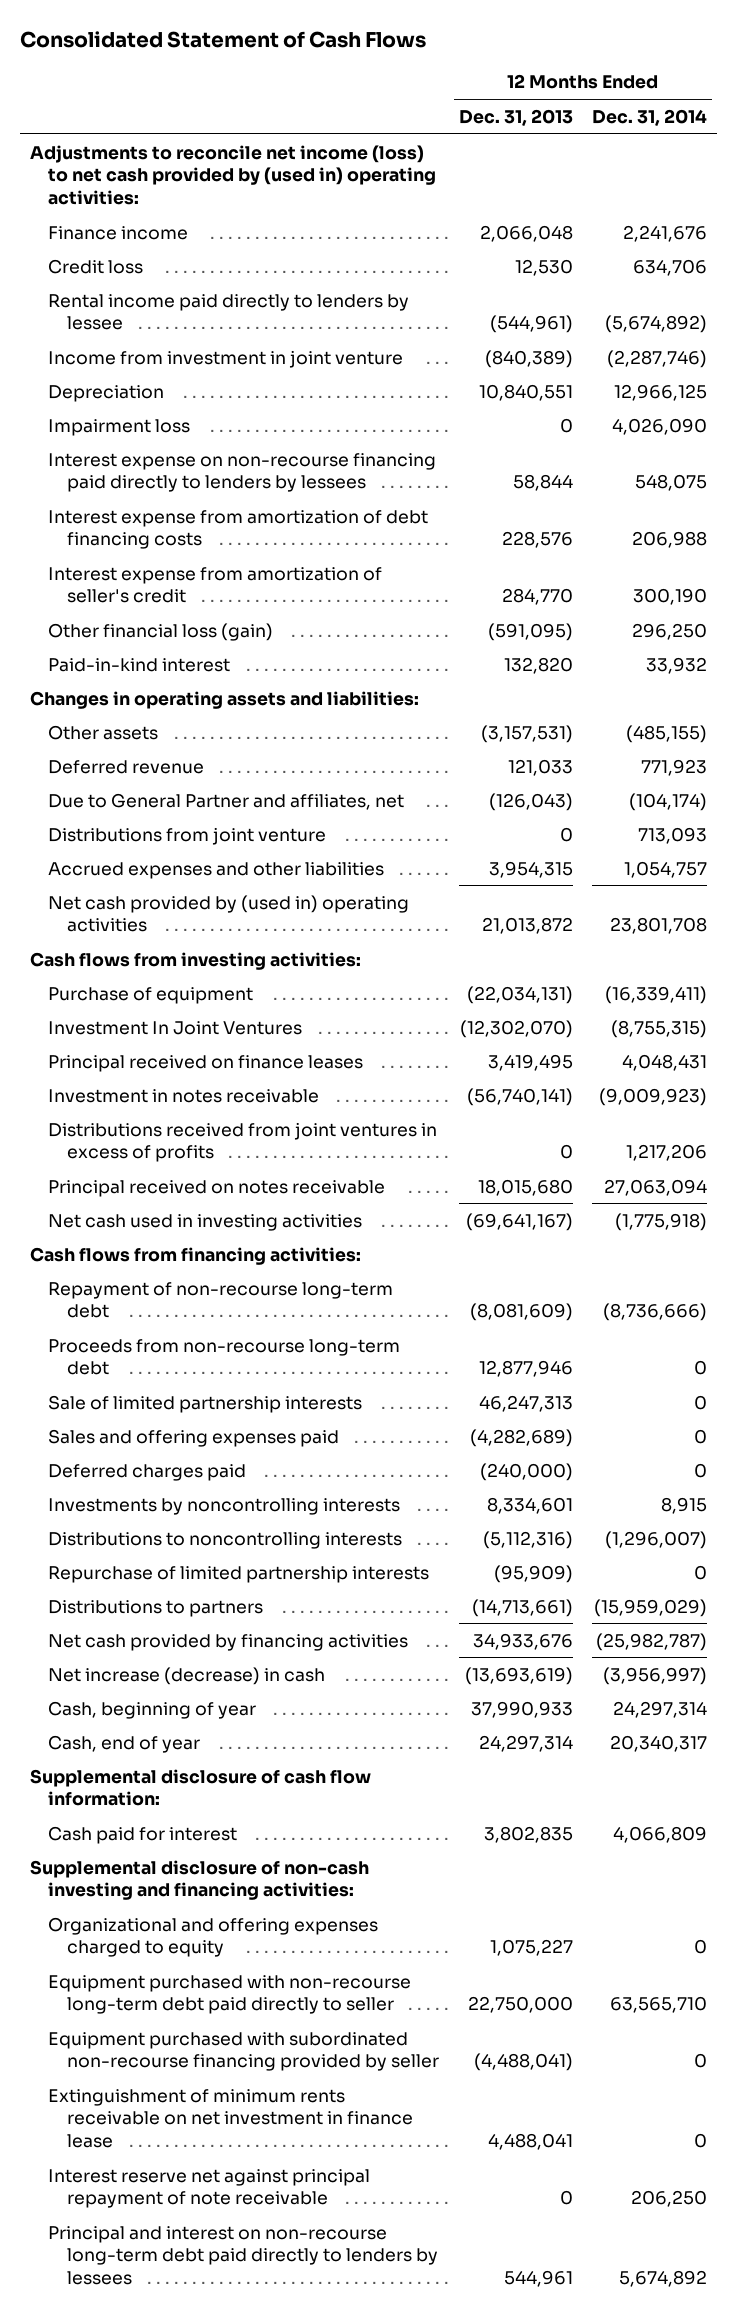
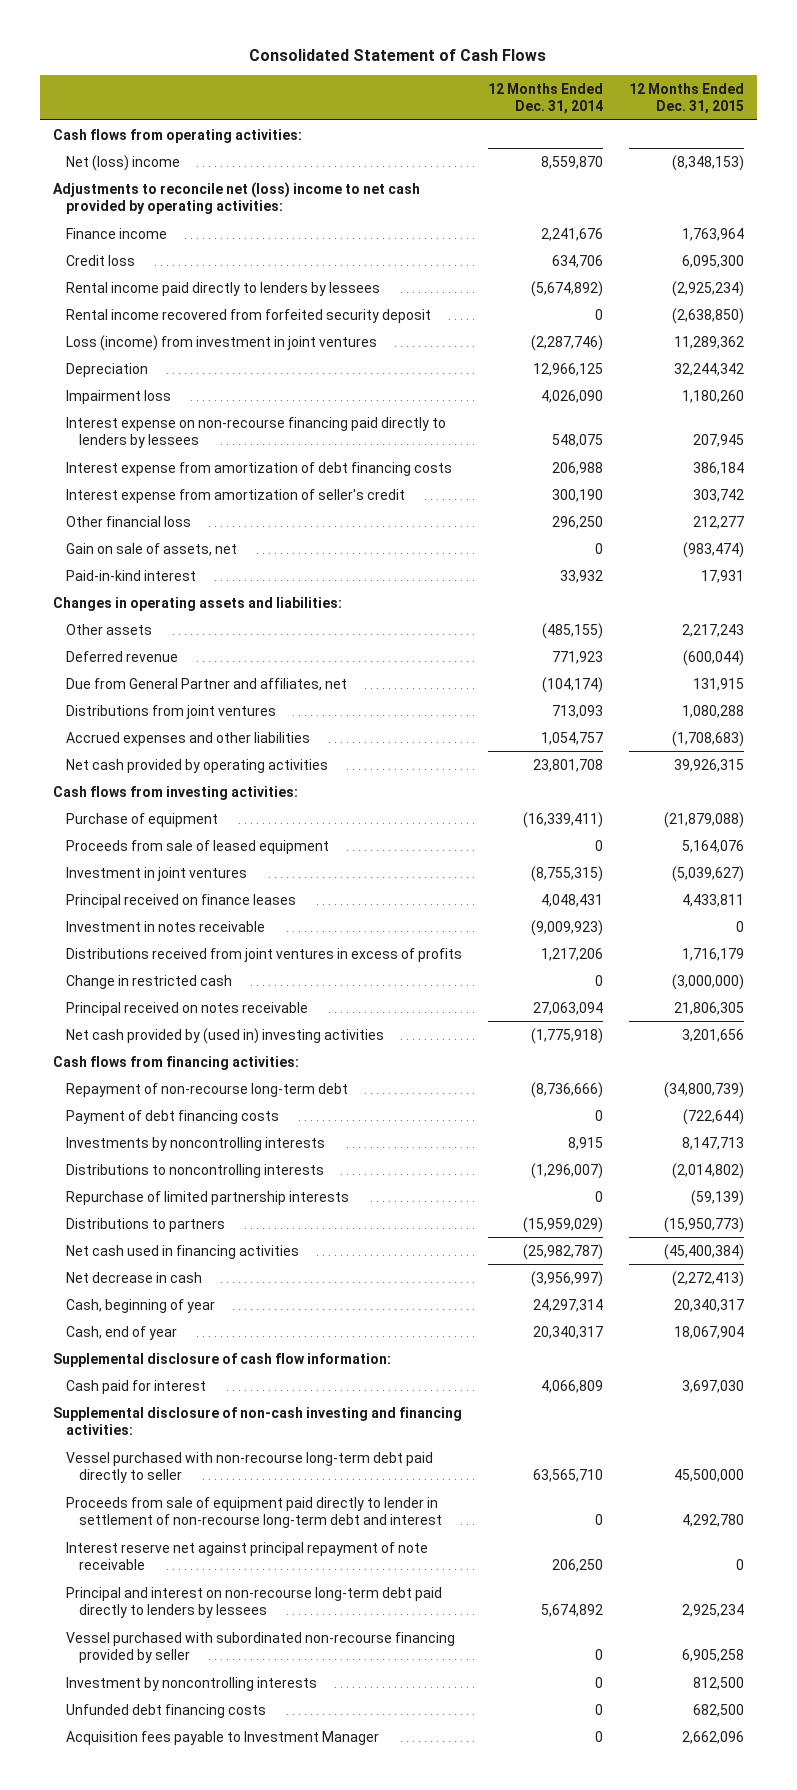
[458,108,573,126] Dec. 31, 2013 -> none
none -> [628,82,744,114] 12 Months Ended Dec. 31, 2015
none -> [52,128,302,143] Cash flows from operating activities:
none -> [65,154,180,171] Net (loss) income
[29,144,437,205] Adjustments to reconcile net income (loss) to net cash provided by (used in) operating activities: -> [52,181,420,214] Adjustments to reconcile net (loss) income to net cash provided by operating activities:
[48,293,410,331] Rental income paid directly to lenders by lessee -> [65,281,380,296] Rental income paid directly to lenders by lessees
none -> [65,308,431,323] Rental income recovered from forfeited security deposit
[48,349,404,368] Income from investment in joint venture -> [65,334,377,351] Loss (income) from investment in joint ventures
[48,622,274,641] Other financial loss (gain) -> [65,515,191,527] Other financial loss
none -> [65,542,237,556] Gain on sale of assets, net
[48,792,405,810] Due to General Partner and affiliates, net -> [65,677,347,691] Due from General Partner and affiliates, net
[48,826,327,845] Distributions from joint venture -> [65,704,276,719] Distributions from joint ventures
[48,894,410,933] Net cash provided by (used in) operating activities -> [65,758,328,773] Net cash provided by operating activities
none -> [65,839,329,854] Proceeds from sale of leased equipment
[48,1020,303,1035] Investment In Joint Ventures -> [65,866,247,881] Investment in joint ventures
none -> [65,974,232,989] Change in restricted cash
[48,1213,363,1231] Net cash used in investing activities -> [65,1027,384,1044] Net cash provided by (used in) investing activities
[48,1338,401,1376] Proceeds from non-recourse long-term debt -> none
[48,1394,363,1413] Sale of limited partnership interests -> none
[48,1428,340,1447] Sales and offering expenses paid -> none
[48,1463,247,1481] Deferred charges paid -> none
none -> [65,1109,279,1124] Payment of debt financing costs
[48,1633,409,1651] Net cash provided by financing activities -> [65,1244,299,1259] Net cash used in financing activities
[48,1666,326,1685] Net increase (decrease) in cash -> [65,1271,202,1283] Net decrease in cash
[48,1916,379,1958] Organizational and offering expenses charged to equity -> none
[48,2031,440,2072] Equipment purchased with subordinated non-recourse financing provided by seller -> none
[48,2088,414,2148] Extinguishment of minimum rents receivable on net investment in finance lease -> none
[48,1974,412,2015] Equipment purchased with non-recourse long-term debt paid directly to seller -> [65,1451,433,1483] Vessel purchased with non-recourse long-term debt paid directly to seller
none -> [65,1496,442,1528] Proceeds from sale of equipment paid directly to lender in settlement of non-recourse long-term debt and interest
none -> [65,1631,455,1663] Vessel purchased with subordinated non-recourse financing provided by seller
none -> [65,1676,317,1691] Investment by noncontrolling interests
none -> [65,1703,266,1718] Unfunded debt financing costs
none -> [65,1730,379,1745] Acquisition fees payable to Investment Manager

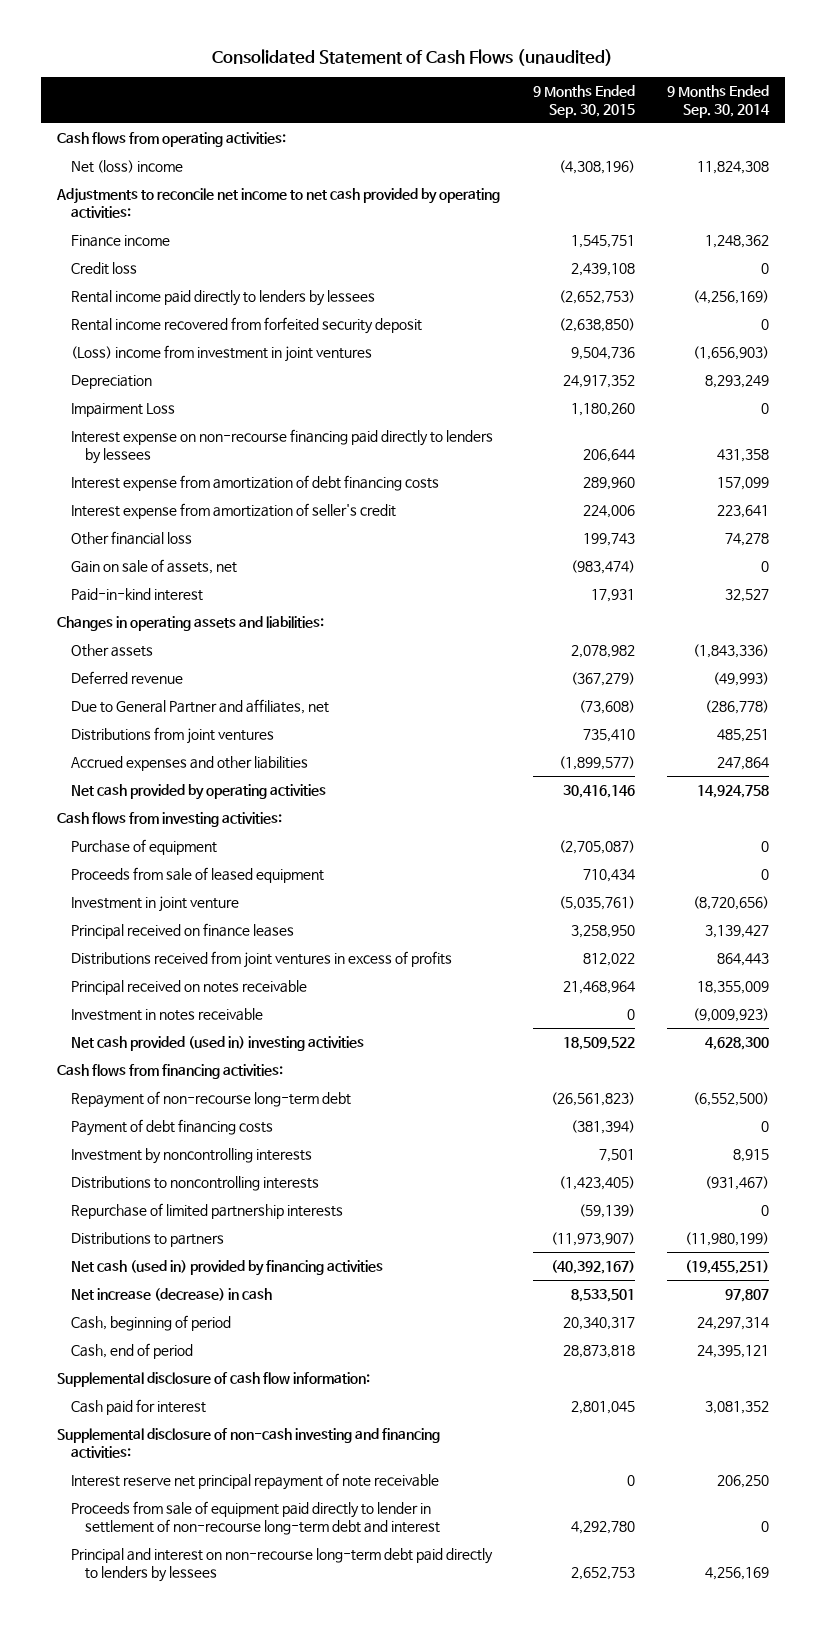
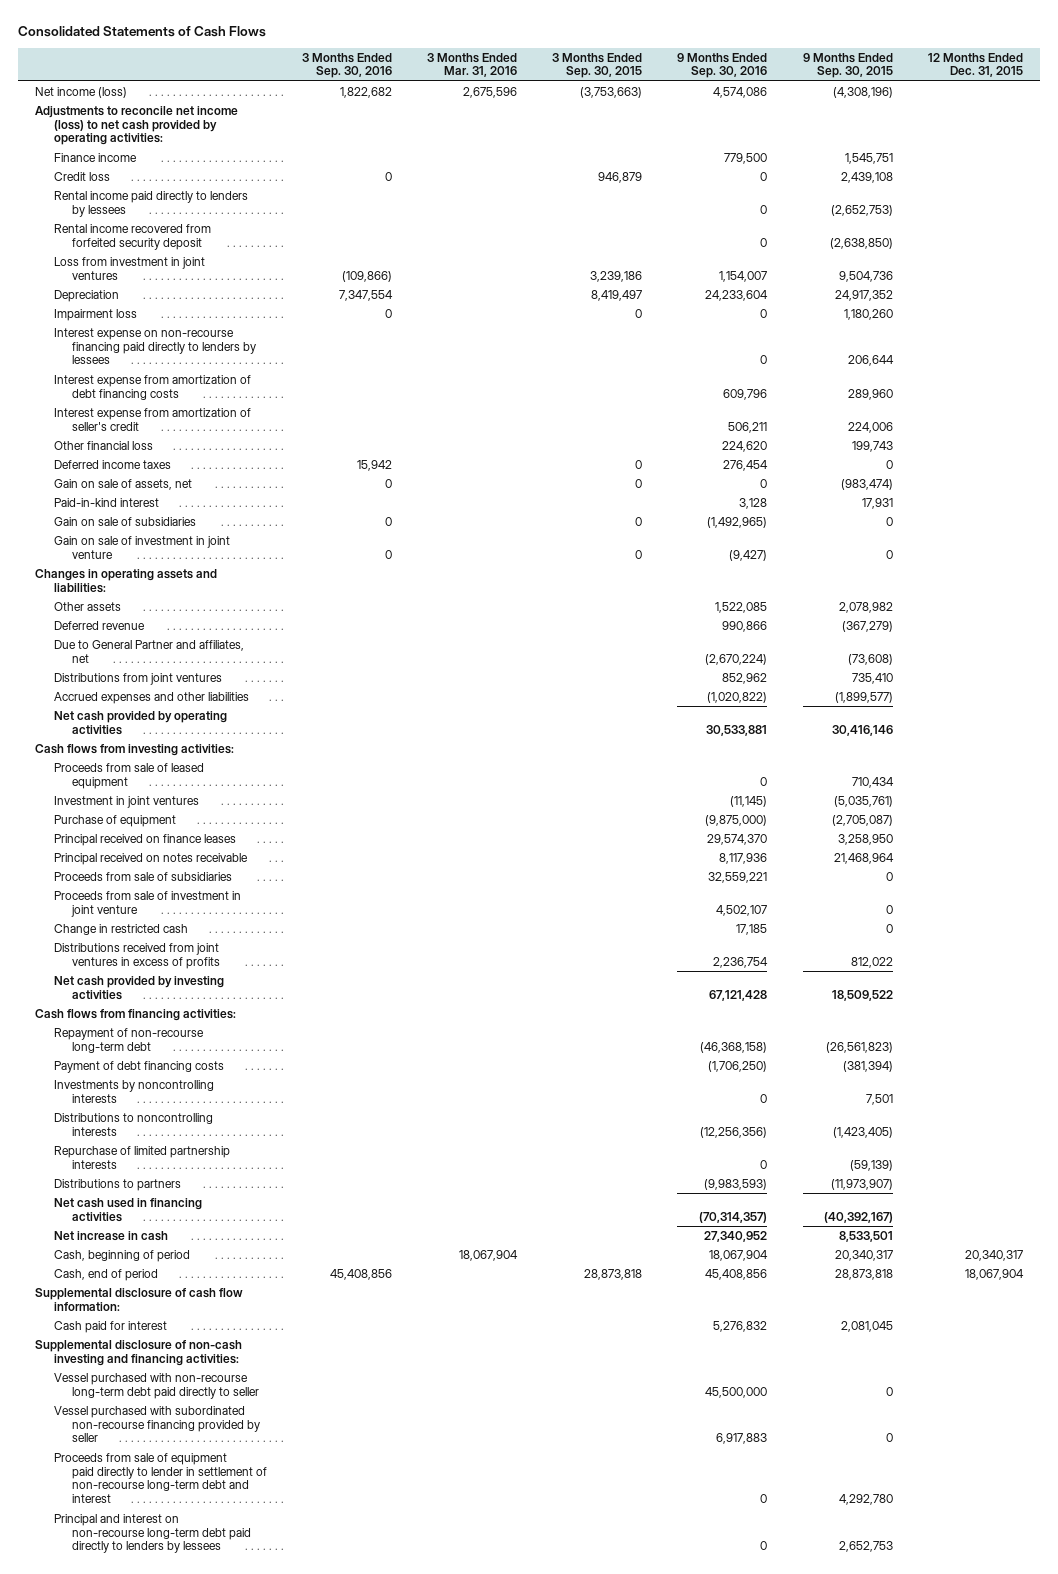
[212,49,614,67] Consolidated Statement of Cash Flows (unaudited) -> [17,25,266,37] Consolidated Statements of Cash Flows
[667,85,771,119] 9 Months Ended Sep. 30, 2014 -> none
none -> [301,52,392,79] 3 Months Ended Sep. 30, 2016
none -> [427,52,518,78] 3 Months Ended Mar. 31, 2016
none -> [552,52,643,79] 3 Months Ended Sep. 30, 2015
none -> [677,52,768,79] 9 Months Ended Sep. 30, 2016
none -> [927,52,1023,78] 12 Months Ended Dec. 31, 2015
[57,131,287,147] Cash flows from operating activities: -> none
[71,159,184,173] Net (loss) income -> [35,86,128,98] Net income (loss)
[56,187,501,218] Adjustments to reconcile net income to net cash provided by operating activities: -> [35,105,239,146] Adjustments to reconcile net income (loss) to net cash provided by operating activities:
[71,344,373,362] (Loss) income from investment in joint ventures -> [53,256,205,280] Loss from investment in joint ventures
[71,402,176,417] Impairment Loss -> [53,308,137,321] Impairment loss
none -> [53,459,171,469] Deferred income taxes
none -> [53,516,196,526] Gain on sale of subsidiaries
none -> [53,535,230,559] Gain on sale of investment in joint venture
[71,895,240,912] Investment in joint venture -> [53,795,199,808] Investment in joint ventures
[71,838,218,855] Purchase of equipment -> [53,814,176,827] Purchase of equipment
[71,1007,264,1021] Investment in notes receivable -> none
none -> [53,871,232,881] Proceeds from sale of subsidiaries
none -> [53,890,241,917] Proceeds from sale of investment in joint venture
none -> [53,923,188,935] Change in restricted cash
[71,950,453,968] Distributions received from joint ventures in excess of profits -> [53,942,220,969] Distributions received from joint ventures in excess of profits
[71,1035,365,1051] Net cash provided (used in) investing activities -> [53,975,224,1000] Net cash provided by investing activities
[71,1147,313,1164] Investment by noncontrolling interests -> [53,1079,214,1103] Investments by noncontrolling interests
[71,1259,384,1276] Net cash (used in) provided by financing activities -> [53,1197,202,1222] Net cash used in financing activities
[71,1287,273,1301] Net increase (decrease) in cash -> [53,1230,168,1241] Net increase in cash
[570,1400,635,1414] 2,801,045 -> [840,1320,893,1332] 2,081,045
[71,1472,440,1490] Interest reserve net principal repayment of note receivable -> none
none -> [53,1372,259,1399] Vessel purchased with non-recourse long-term debt paid directly to seller
none -> [53,1405,260,1443] Vessel purchased with subordinated non-recourse financing provided by seller

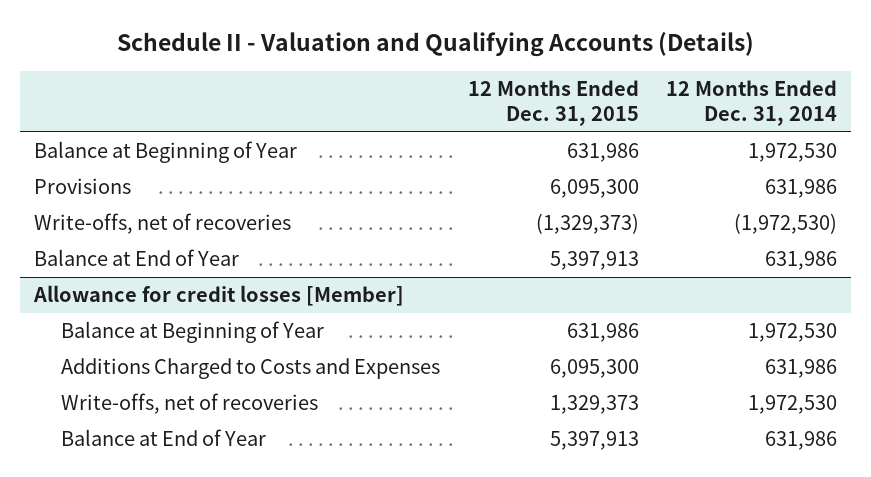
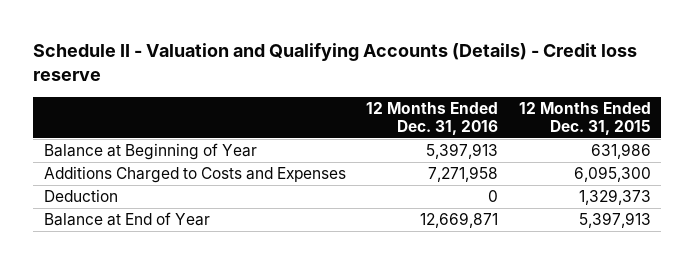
[116,31,754,57] Schedule II - Valuation and Qualifying Accounts (Details) -> [33,43,638,82] Schedule II - Valuation and Qualifying Accounts (Details) - Credit loss reserve
[666,80,838,126] 12 Months Ended Dec. 31, 2014 -> none
none -> [366,102,499,135] 12 Months Ended Dec. 31, 2016
[33,178,131,195] Provisions -> none
[33,213,291,235] Write-offs, net of recoveries -> none
[33,249,239,267] Balance at End of Year -> none
[32,285,404,307] Allowance for credit losses [Member] -> none
[60,321,324,344] Balance at Beginning of Year -> none
[60,393,318,415] Write-offs, net of recoveries -> [43,189,118,203] Deduction

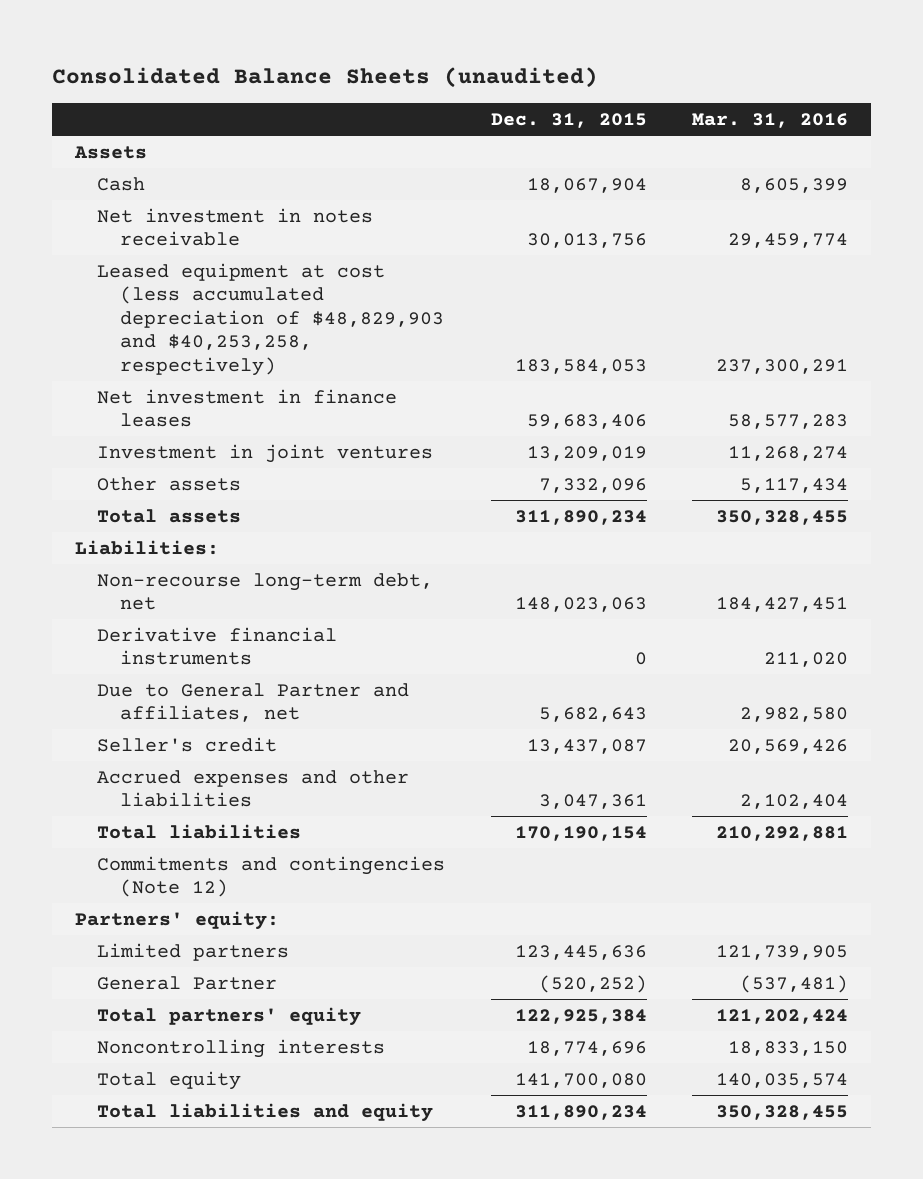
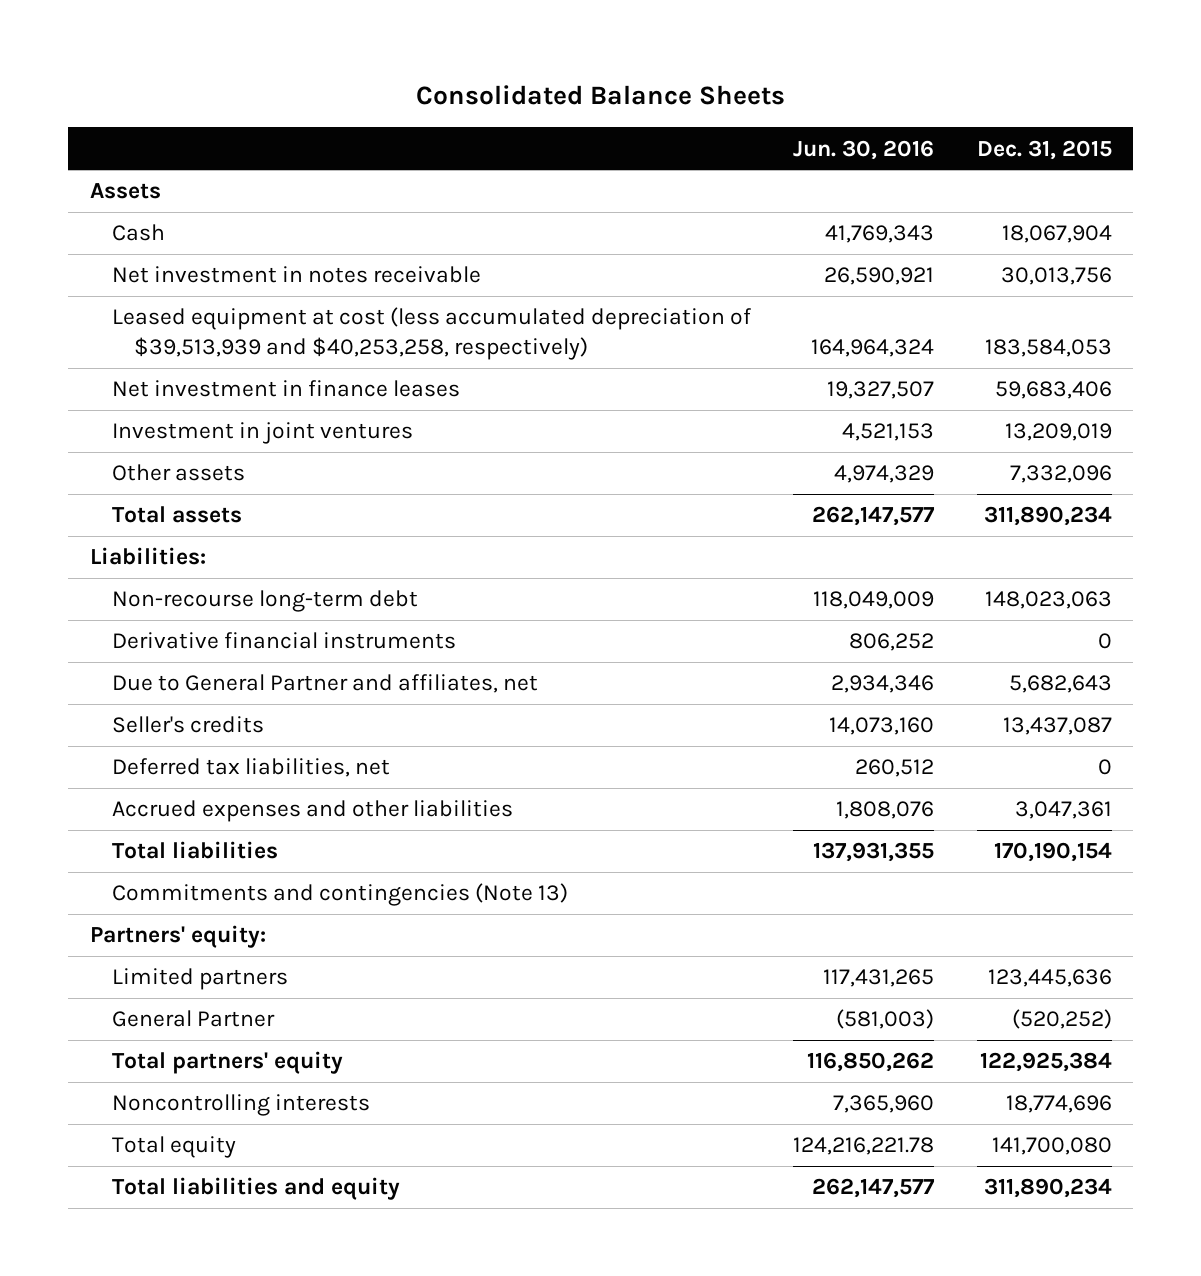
[52,67,599,89] Consolidated Balance Sheets (unaudited) -> [415,85,785,106] Consolidated Balance Sheets
[692,112,849,128] Mar. 31, 2016 -> none
none -> [793,139,935,160] Jun. 30, 2016
[97,262,445,376] Leased equipment at cost (less accumulated depreciation of $48,829,903 and $40,253,258, respectively) -> [111,307,751,361] Leased equipment at cost (less accumulated depreciation of $39,513,939 and $40,253,258, respectively)
[97,572,434,611] Non-recourse long-term debt, net -> [111,590,418,613] Non-recourse long-term debt
[97,736,278,752] Seller's credit -> [111,716,264,734] Seller's credits
none -> [111,758,390,778] Deferred tax liabilities, net
[97,855,446,898] Commitments and contingencies (Note 12) -> [111,883,568,907] Commitments and contingencies (Note 13)

